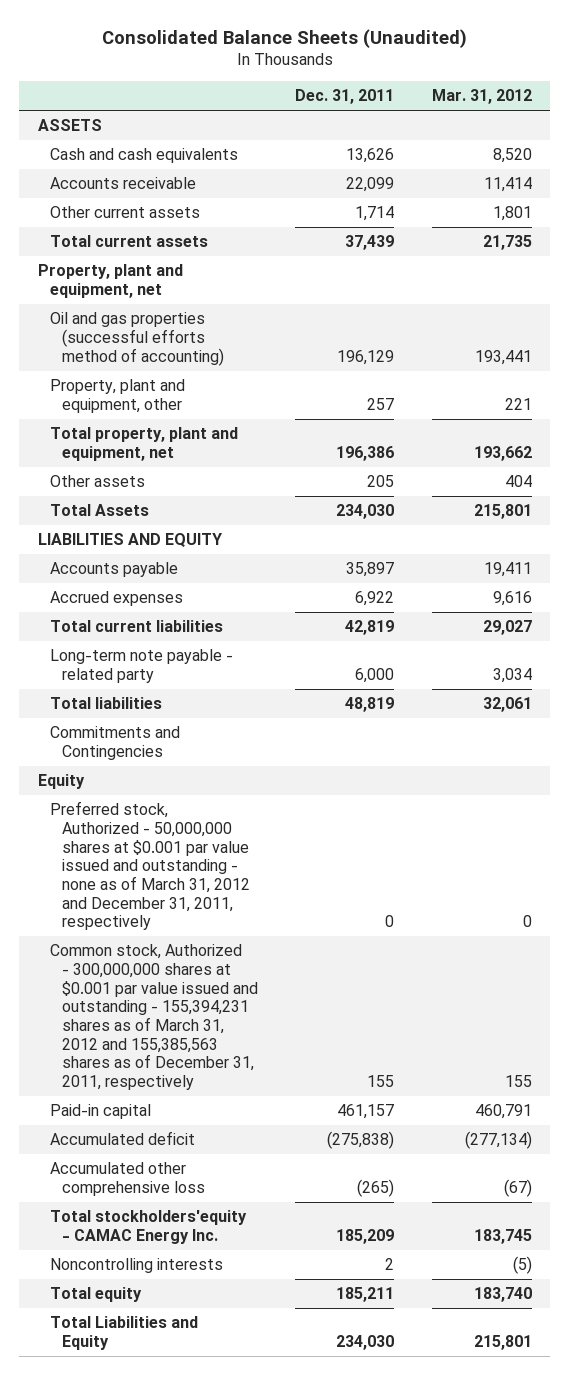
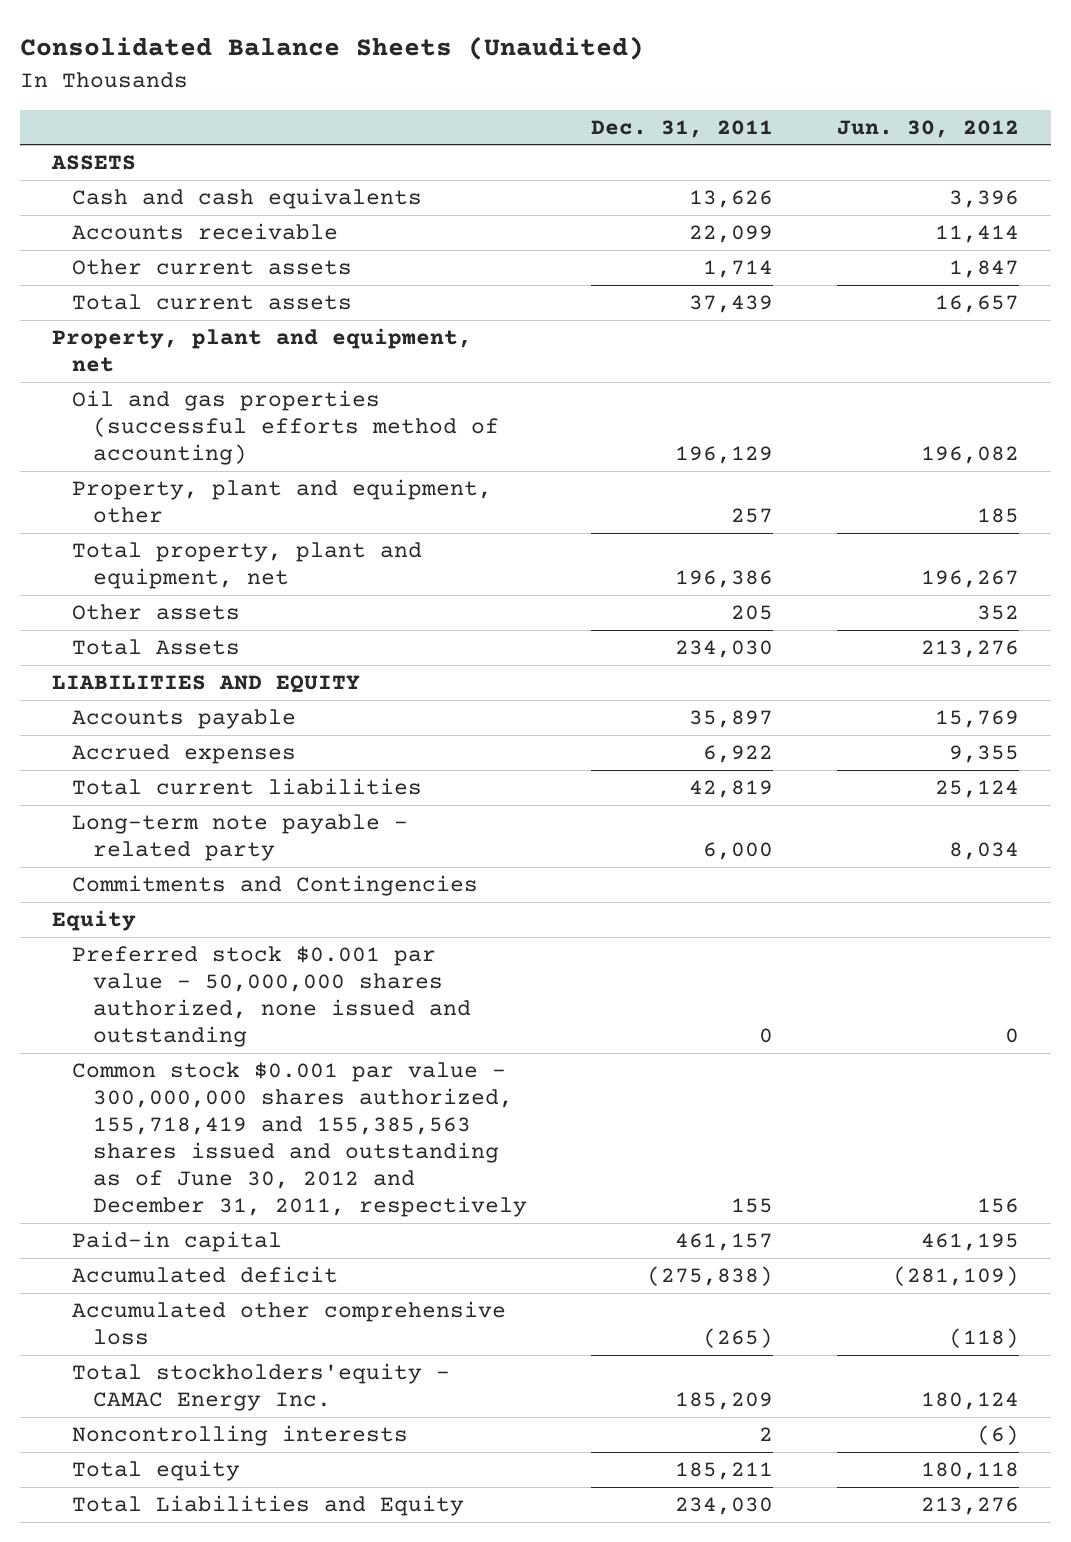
[431,89,532,105] Mar. 31, 2012 -> none
none -> [837,119,1020,138] Jun. 30, 2012
[49,697,162,710] Total liabilities -> none
[49,801,251,931] Preferred stock, Authorized - 50,000,000 shares at $0.001 par value issued and outstanding - none as of March 31, 2012 and December 31, 2011, respectively -> [72,946,471,1048] Preferred stock $0.001 par value - 50,000,000 shares authorized, none issued and outstanding
[49,944,259,1090] Common stock, Authorized - 300,000,000 shares at $0.001 par value issued and outstanding - 155,394,231 shares as of March 31, 2012 and 155,385,563 shares as of December 31, 2011, respectively -> [72,1062,527,1218] Common stock $0.001 par value - 300,000,000 shares authorized, 155,718,419 and 155,385,563 shares issued and outstanding as of June 30, 2012 and December 31, 2011, respectively

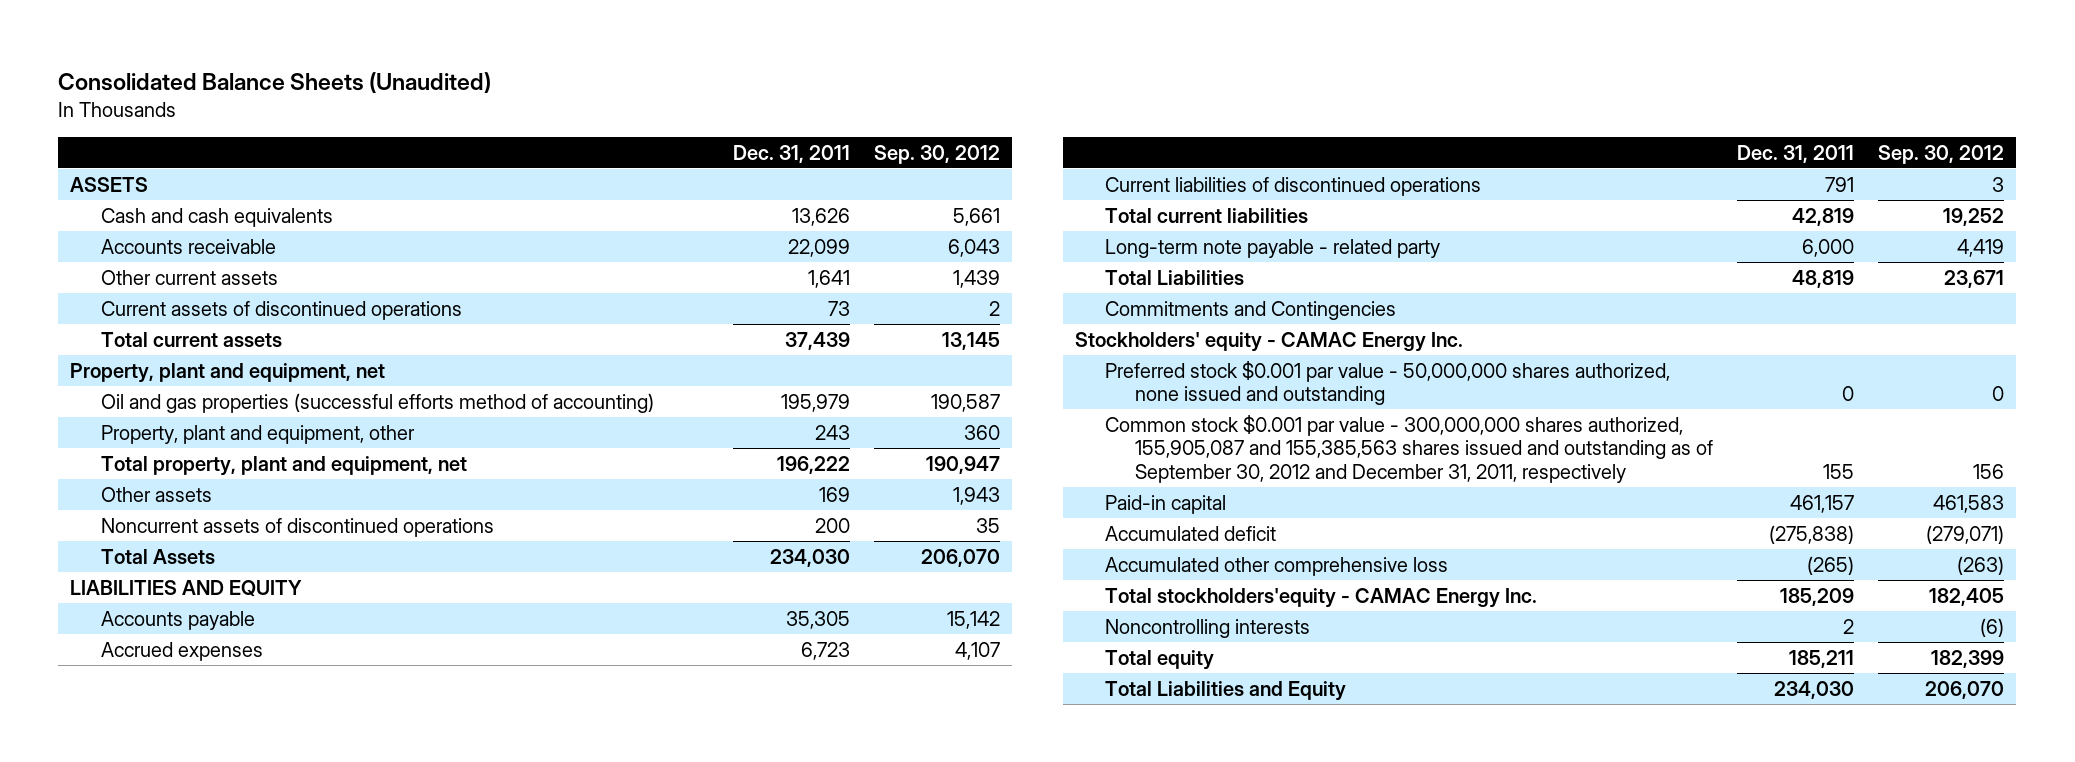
[837,119,1020,138] Jun. 30, 2012 -> none
none -> [874,144,1001,164] Sep. 30, 2012
[702,260,773,279] 1,714 -> [808,269,851,288] 1,641
none -> [100,300,462,320] Current assets of discontinued operations
[674,446,773,465] 196,129 -> [781,393,851,412] 195,979
[730,508,773,524] 257 -> [815,424,851,440] 243
[674,570,773,589] 196,386 -> [777,455,851,474] 196,222
[730,605,773,621] 205 -> [819,486,851,502] 169
none -> [100,517,494,537] Noncurrent assets of discontinued operations
[688,710,773,729] 35,897 -> [786,610,851,629] 35,305
[702,745,773,764] 6,922 -> [801,641,851,660] 6,723
none -> [1104,176,1481,196] Current liabilities of discontinued operations
none -> [1104,269,1244,285] Total Liabilities
[51,910,136,932] Equity -> [1074,331,1463,352] Stockholders' equity - CAMAC Energy Inc.
[72,1062,527,1218] Common stock $0.001 par value - 300,000,000 shares authorized, 155,718,419 and 155,385,563 shares issued and outstanding as of June 30, 2012 and December 31, 2011, respectively -> [1104,414,1714,484] Common stock $0.001 par value - 300,000,000 shares authorized, 155,905,087 and 155,385,563 shares issued and outstanding as of September 30, 2012 and December 31, 2011, respectively

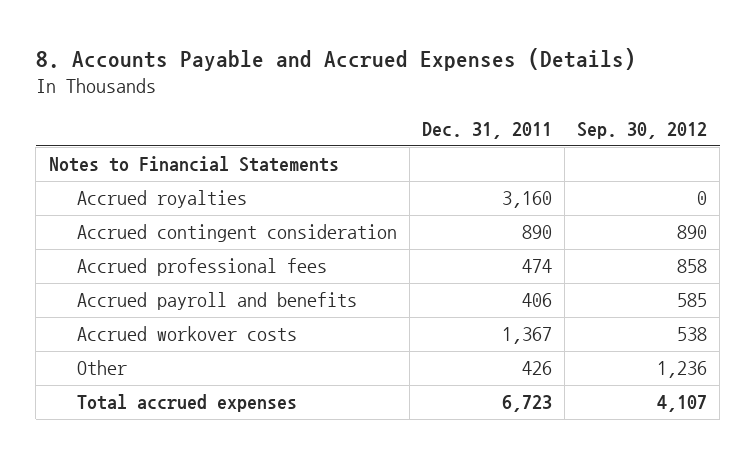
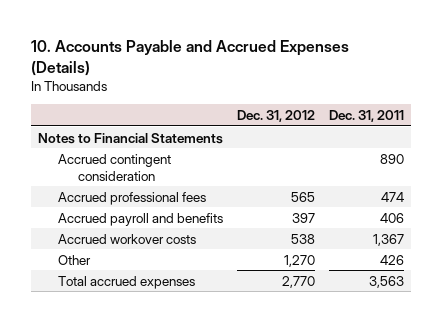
[35,48,636,72] 8. Accounts Payable and Accrued Expenses (Details) -> [31,39,350,76] 10. Accounts Payable and Accrued Expenses (Details)
[577,121,708,139] Sep. 30, 2012 -> none
none -> [237,110,316,123] Dec. 31, 2012
[76,190,247,209] Accrued royalties -> none
[502,395,553,413] 6,723 -> [369,275,405,288] 3,563

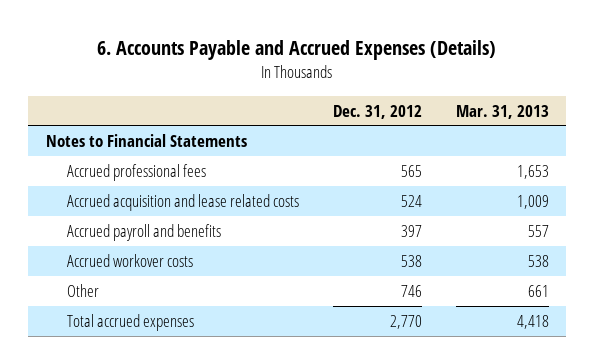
[31,39,350,76] 10. Accounts Payable and Accrued Expenses (Details) -> [97,40,497,61] 6. Accounts Payable and Accrued Expenses (Details)
[329,110,405,123] Dec. 31, 2011 -> none
none -> [455,104,549,119] Mar. 31, 2013
[58,153,172,181] Accrued contingent consideration -> none
none -> [66,193,299,211] Accrued acquisition and lease related costs
[284,254,316,267] 1,270 -> [400,284,422,297] 746

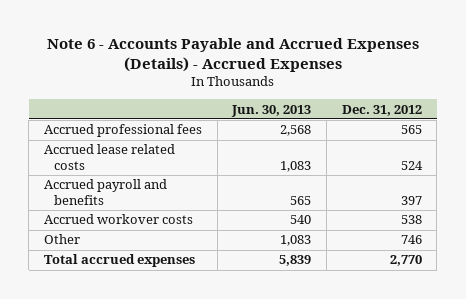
[97,40,497,61] 6. Accounts Payable and Accrued Expenses (Details) -> [46,38,419,73] Note 6 - Accounts Payable and Accrued Expenses (Details) - Accrued Expenses
[455,104,549,119] Mar. 31, 2013 -> none
none -> [231,104,312,117] Jun. 30, 2013
[45,133,247,147] Notes to Financial Statements -> none
[66,193,299,211] Accrued acquisition and lease related costs -> [44,144,176,171] Accrued lease related costs

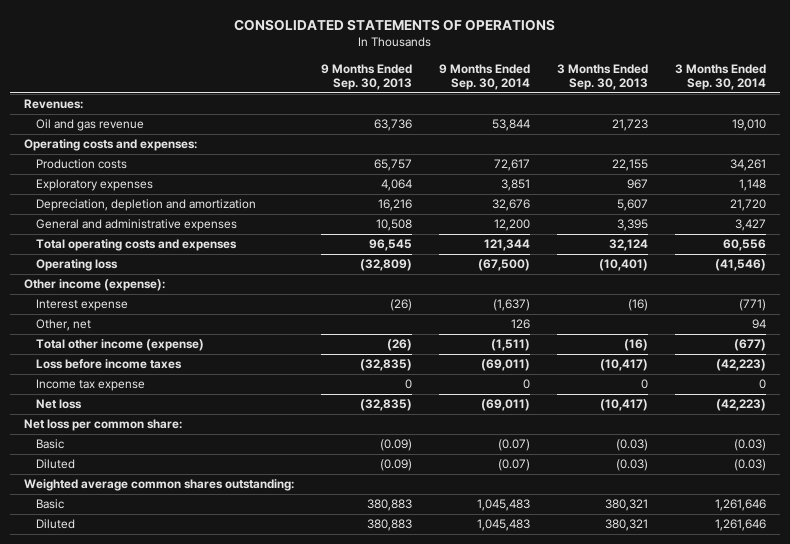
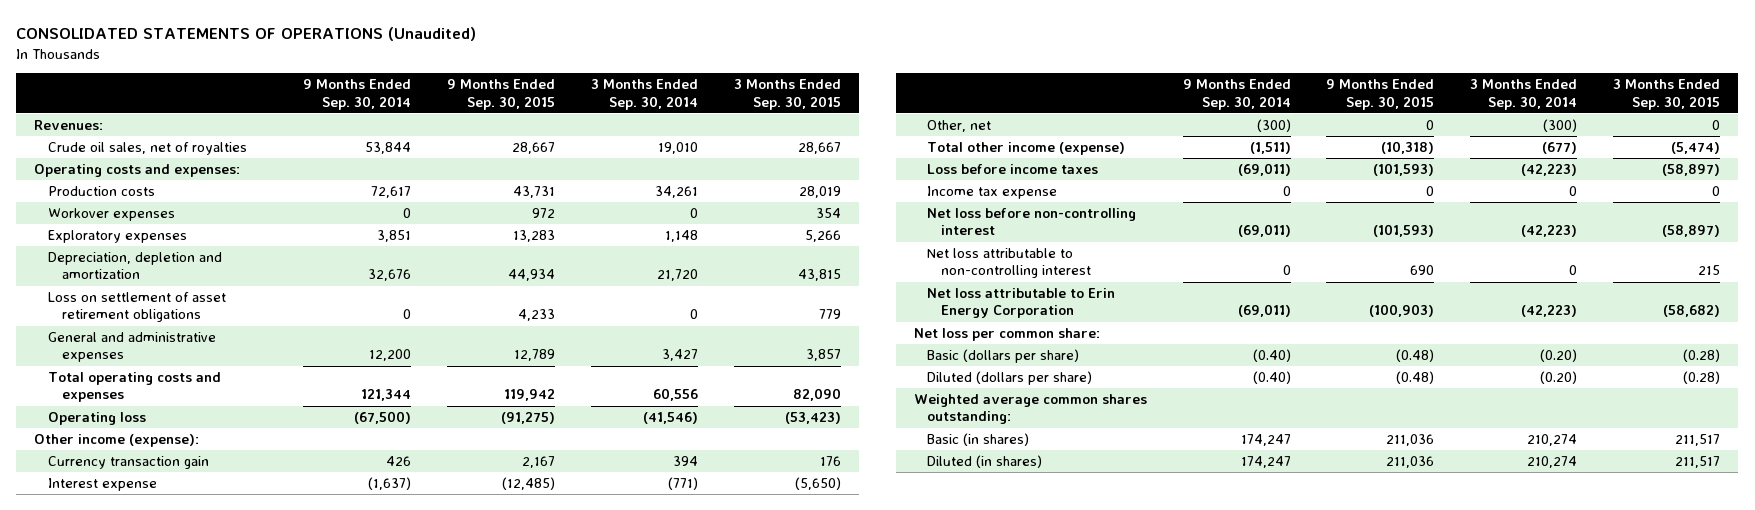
[234,18,556,31] CONSOLIDATED STATEMENTS OF OPERATIONS -> [16,27,477,42] CONSOLIDATED STATEMENTS OF OPERATIONS (Unaudited)
[321,63,413,91] 9 Months Ended Sep. 30, 2013 -> none
[557,63,649,91] 3 Months Ended Sep. 30, 2013 -> none
none -> [447,79,556,110] 9 Months Ended Sep. 30, 2015
none -> [734,79,842,110] 3 Months Ended Sep. 30, 2015
[36,119,145,132] Oil and gas revenue -> [48,142,248,156] Crude oil sales, net of royalties
none -> [48,208,176,222] Workover expenses
none -> [48,292,227,323] Loss on settlement of asset retirement obligations
none -> [48,456,210,470] Currency transaction gain
[511,319,531,330] 126 -> [1256,119,1291,133] (300)
[752,319,767,330] 94 -> [1543,119,1578,133] (300)
none -> [927,208,1137,236] Net loss before non-controlling interest
none -> [927,248,1091,279] Net loss attributable to non-controlling interest
[36,399,83,410] Net loss -> [927,288,1116,319] Net loss attributable to Erin Energy Corporation
[36,439,65,450] Basic -> [927,349,1080,364] Basic (dollars per share)
[498,439,531,452] (0.07) -> [1252,349,1291,363] (0.40)
[734,439,767,452] (0.03) -> [1540,349,1578,363] (0.20)
[36,459,76,470] Diluted -> [927,371,1093,386] Diluted (dollars per share)
[498,459,531,472] (0.07) -> [1252,371,1291,385] (0.40)
[734,459,767,472] (0.03) -> [1540,371,1578,385] (0.20)
[36,499,65,510] Basic -> [927,433,1030,447] Basic (in shares)
[477,499,531,512] 1,045,483 -> [1240,434,1291,447] 174,247
[715,499,767,512] 1,261,646 -> [1527,434,1578,447] 210,274
[36,519,76,530] Diluted -> [927,455,1043,469] Diluted (in shares)
[477,519,531,532] 1,045,483 -> [1240,456,1291,469] 174,247
[715,519,767,532] 1,261,646 -> [1527,456,1578,469] 210,274

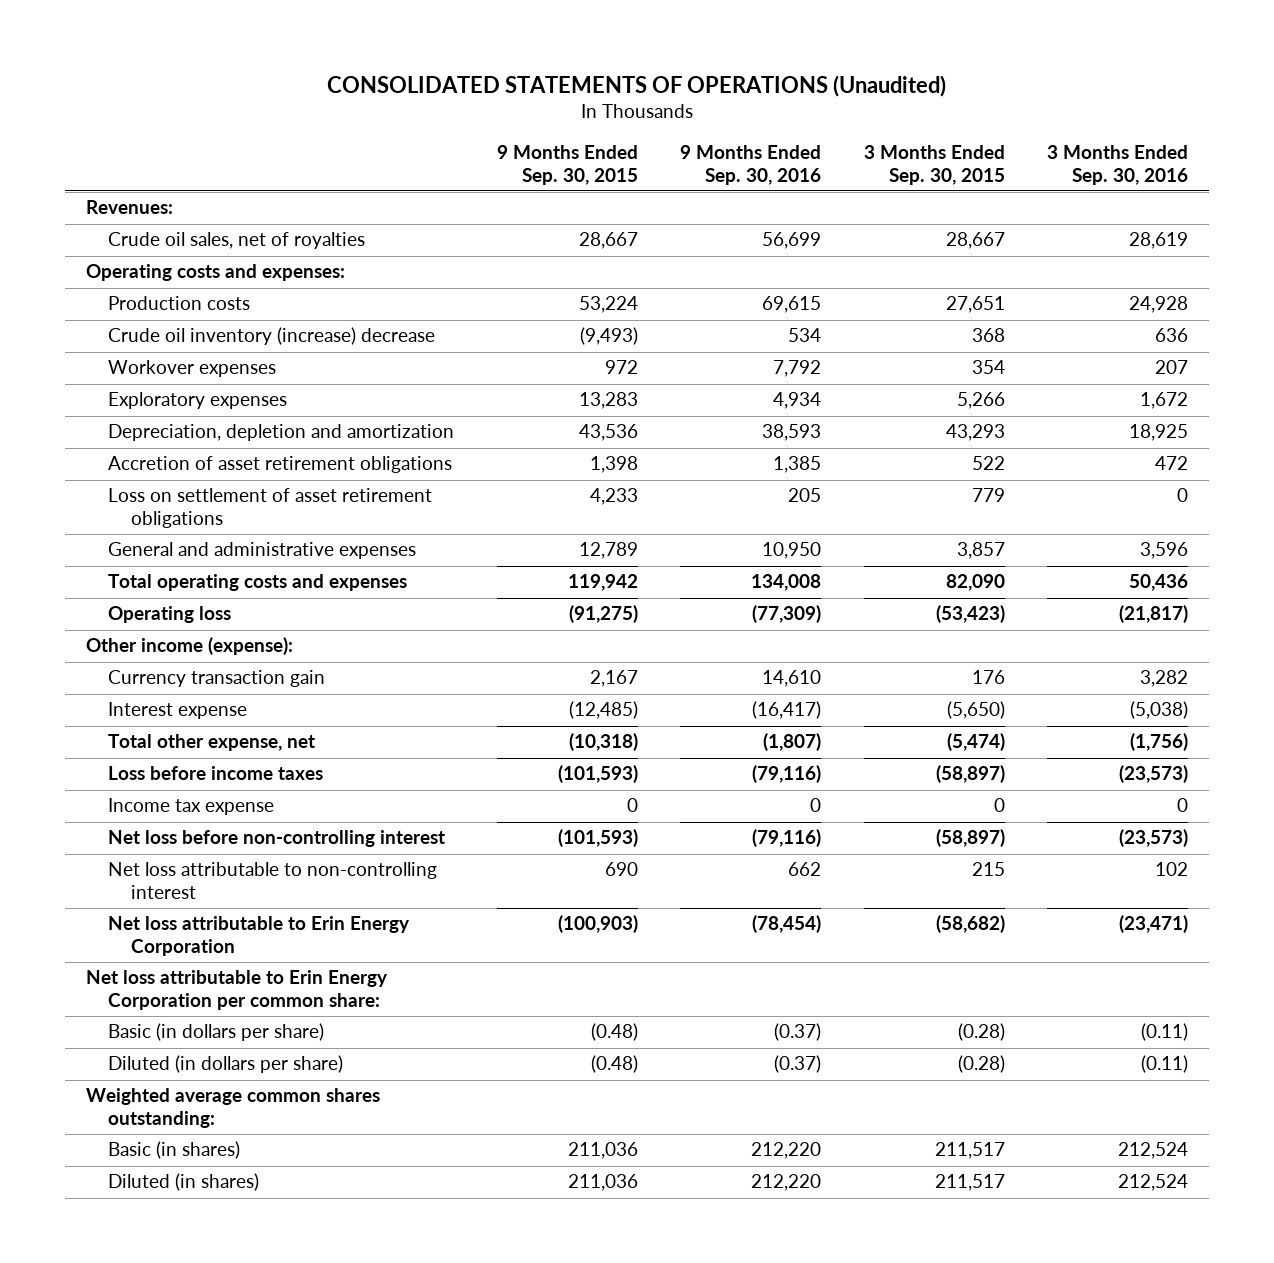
[303,79,412,110] 9 Months Ended Sep. 30, 2014 -> none
[591,79,699,110] 3 Months Ended Sep. 30, 2014 -> none
none -> [680,145,822,185] 9 Months Ended Sep. 30, 2016
none -> [1047,145,1189,185] 3 Months Ended Sep. 30, 2016
[513,186,556,199] 43,731 -> [578,296,638,314] 53,224
[799,186,842,199] 28,019 -> [945,296,1005,314] 27,651
none -> [108,327,436,346] Crude oil inventory (increase) decrease
[508,269,556,282] 44,934 -> [578,424,638,442] 43,536
[798,269,842,282] 43,815 -> [945,424,1005,442] 43,293
none -> [108,456,453,474] Accretion of asset retirement obligations
[927,120,992,133] Other, net -> none
[927,142,1126,156] Total other income (expense) -> [108,734,316,752] Total other expense, net
[913,328,1100,342] Net loss per common share: -> [85,970,388,1011] Net loss attributable to Erin Energy Corporation per common share:
[927,349,1080,364] Basic (dollars per share) -> [108,1023,325,1042] Basic (in dollars per share)
[927,371,1093,386] Diluted (dollars per share) -> [108,1055,344,1074] Diluted (in dollars per share)

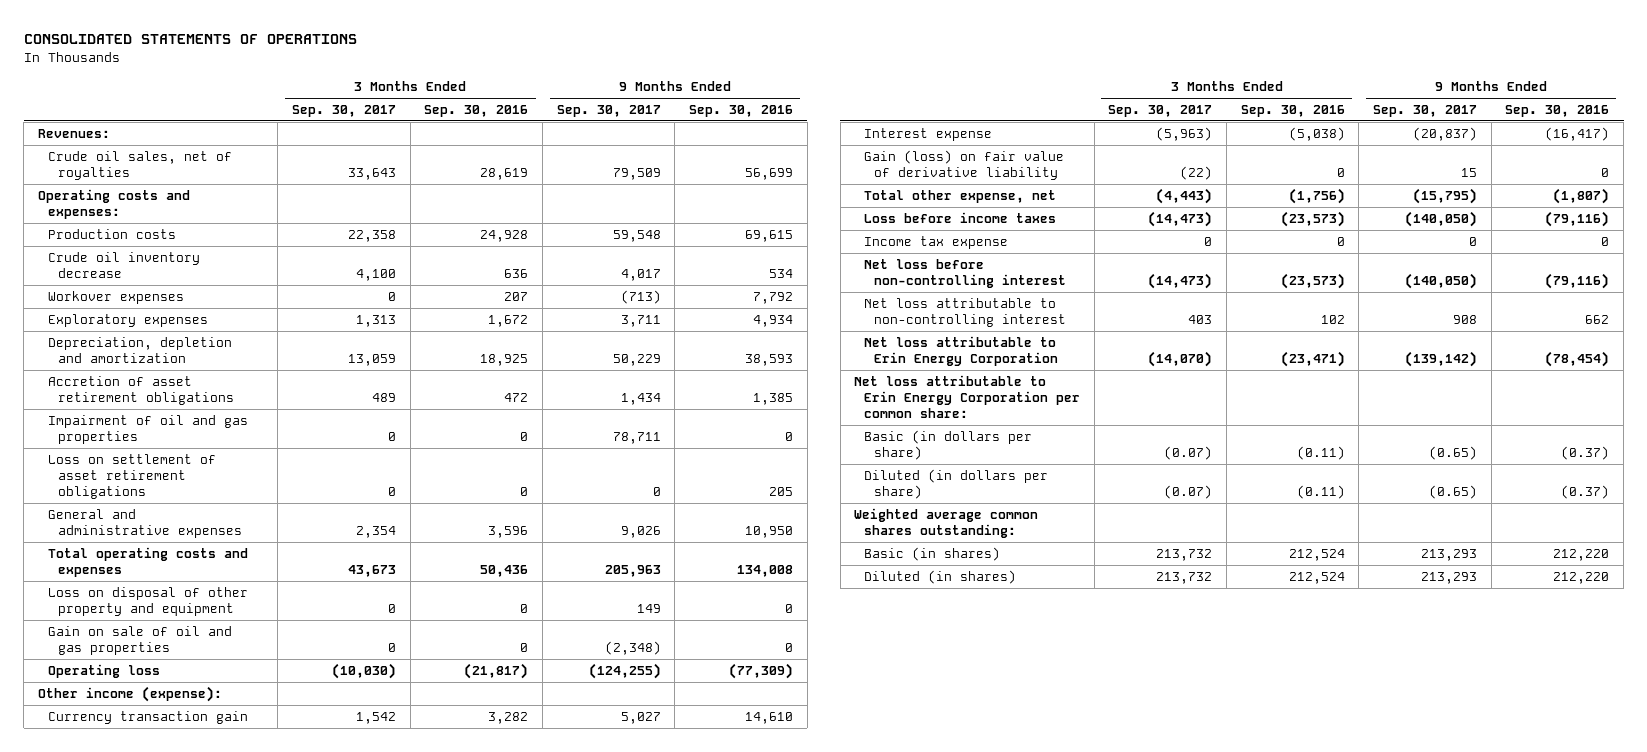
[327,75,947,98] CONSOLIDATED STATEMENTS OF OPERATIONS (Unaudited) -> [23,34,357,45] CONSOLIDATED STATEMENTS OF OPERATIONS
[496,145,638,185] 9 Months Ended Sep. 30, 2015 -> none
[863,145,1005,185] 3 Months Ended Sep. 30, 2015 -> none
none -> [292,104,397,117] Sep. 30, 2017
none -> [556,104,661,117] Sep. 30, 2017
[108,327,436,346] Crude oil inventory (increase) decrease -> [47,251,200,278] Crude oil inventory decrease
none -> [47,414,248,444] Impairment of oil and gas properties
none -> [47,586,248,616] Loss on disposal of other property and equipment
none -> [47,625,232,655] Gain on sale of oil and gas properties
none -> [864,149,1065,180] Gain (loss) on fair value of derivative liability

